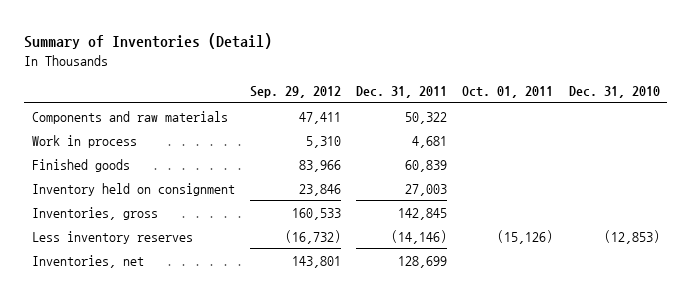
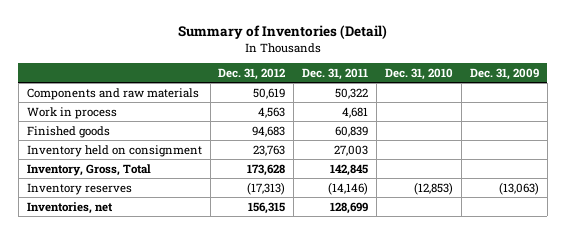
[250,86,342,99] Sep. 29, 2012 -> none
[462,86,554,99] Oct. 01, 2011 -> none
none -> [218,68,286,81] Dec. 31, 2012
none -> [469,68,539,81] Dec. 31, 2009
[32,206,159,220] Inventories, gross -> [26,163,151,176] Inventory, Gross, Total
[32,230,194,244] Less inventory reserves -> [26,182,132,195] Inventory reserves

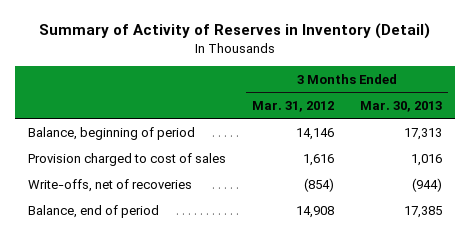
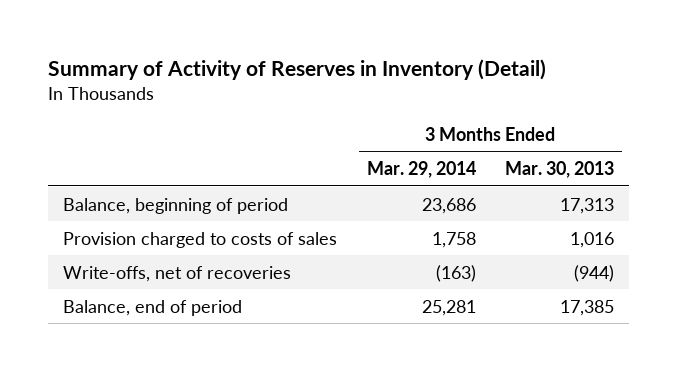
[252,100,335,112] Mar. 31, 2012 -> none
none -> [366,161,476,179] Mar. 29, 2014
[28,152,227,166] Provision charged to cost of sales -> [63,231,338,248] Provision charged to costs of sales

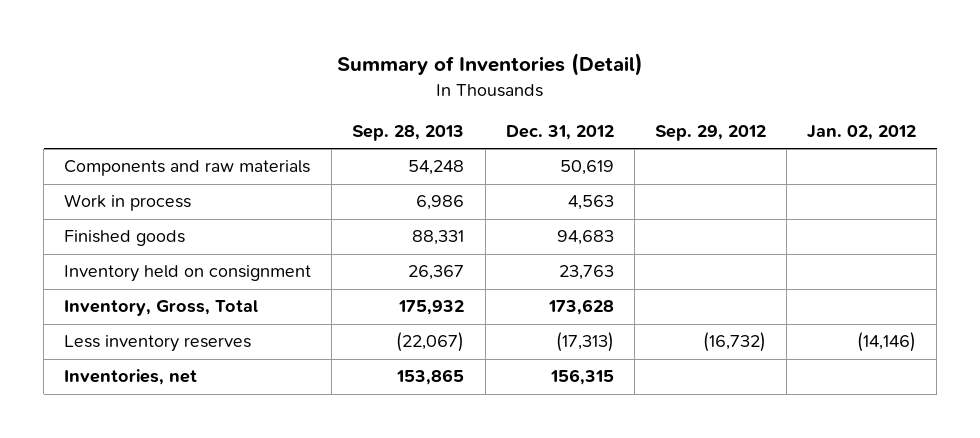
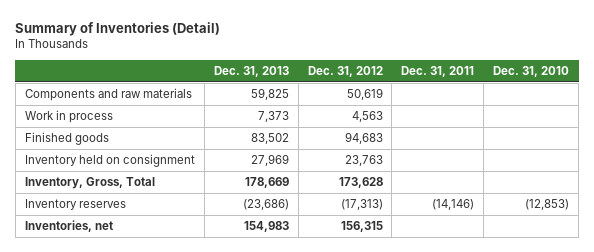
[352,124,465,141] Sep. 28, 2013 -> none
[654,124,766,141] Sep. 29, 2012 -> none
[807,124,917,140] Jan. 02, 2012 -> none
none -> [213,65,289,77] Dec. 31, 2013
none -> [401,65,475,77] Dec. 31, 2011
none -> [493,65,570,77] Dec. 31, 2010
[64,335,252,353] Less inventory reserves -> [24,199,126,211] Inventory reserves

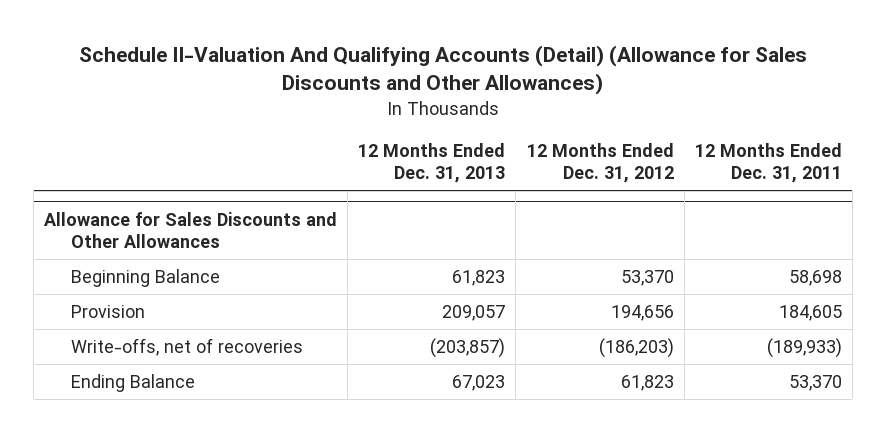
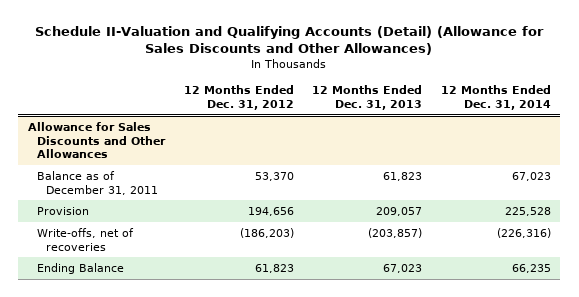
[78,44,807,96] Schedule II-Valuation And Qualifying Accounts (Detail) (Allowance for Sales Discounts and Other Allowances) -> [35,25,545,56] Schedule II-Valuation and Qualifying Accounts (Detail) (Allowance for Sales Discounts and Other Allowances)
[694,143,842,183] 12 Months Ended Dec. 31, 2011 -> none
none -> [441,85,552,110] 12 Months Ended Dec. 31, 2014
[70,269,220,288] Beginning Balance -> [36,170,159,195] Balance as of December 31, 2011

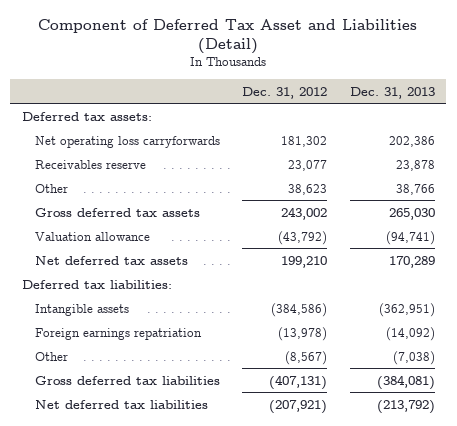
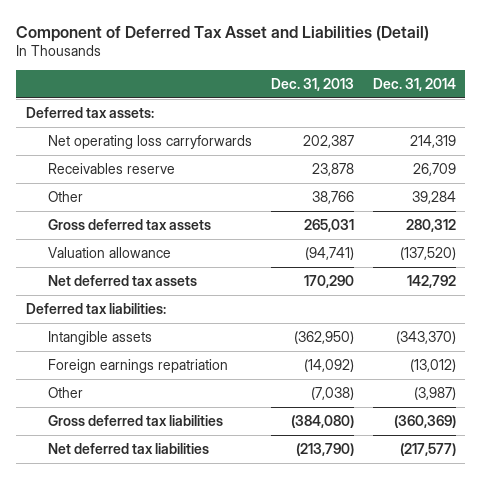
[242,86,328,99] Dec. 31, 2012 -> none
none -> [372,78,456,92] Dec. 31, 2014
[389,135,436,147] 202,386 -> [302,134,354,148] 202,387
[389,207,436,220] 265,030 -> [303,218,354,232] 265,031
[389,255,436,268] 170,289 -> [303,274,354,288] 170,290
[379,302,436,317] (362,951) -> [293,330,354,344] (362,950)
[377,374,436,390] (384,081) -> [290,414,354,428] (384,080)
[377,399,436,414] (213,792) -> [295,442,354,456] (213,790)

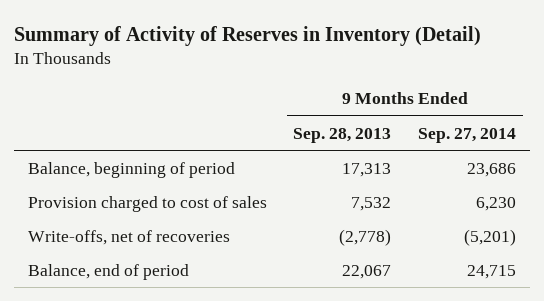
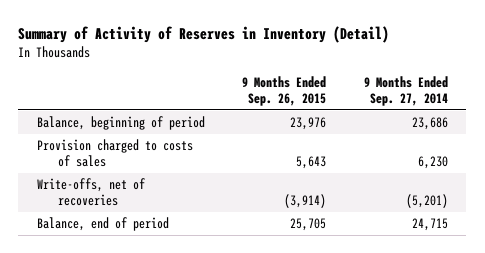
[293,127,392,143] Sep. 28, 2013 -> none
none -> [242,76,327,106] 9 Months Ended Sep. 26, 2015
[27,195,267,212] Provision charged to cost of sales -> [37,139,194,167] Provision charged to costs of sales

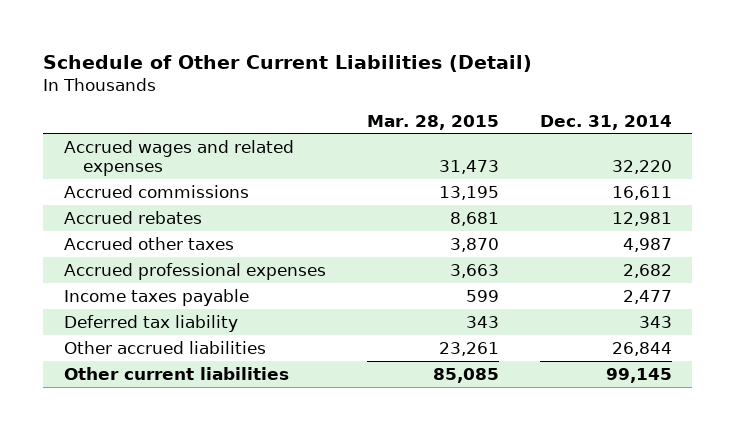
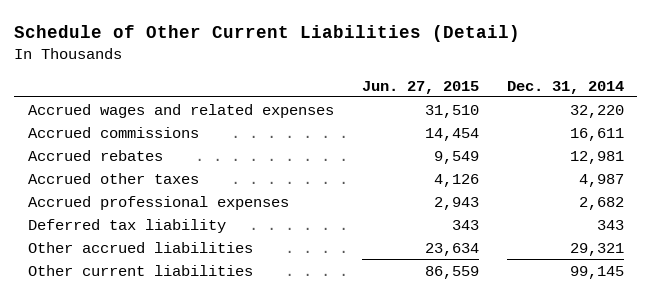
[366,114,499,130] Mar. 28, 2015 -> none
none -> [361,80,479,94] Jun. 27, 2015
[63,288,249,306] Income taxes payable -> none
[611,341,672,356] 26,844 -> [569,242,624,256] 29,321

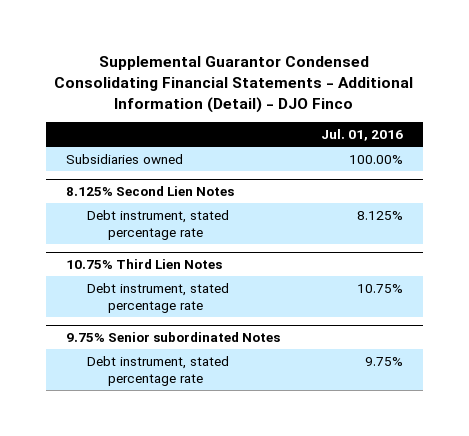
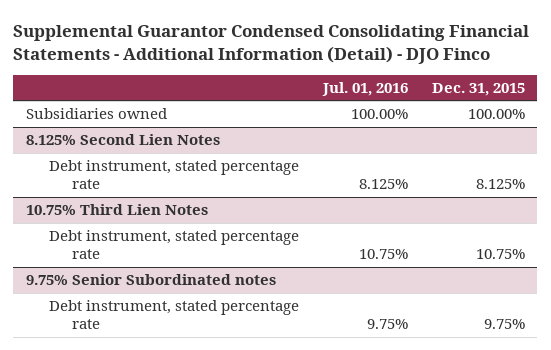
none -> [432,82,526,96] Dec. 31, 2015
[66,332,281,343] 9.75% Senior subordinated Notes -> [25,274,276,286] 9.75% Senior Subordinated notes

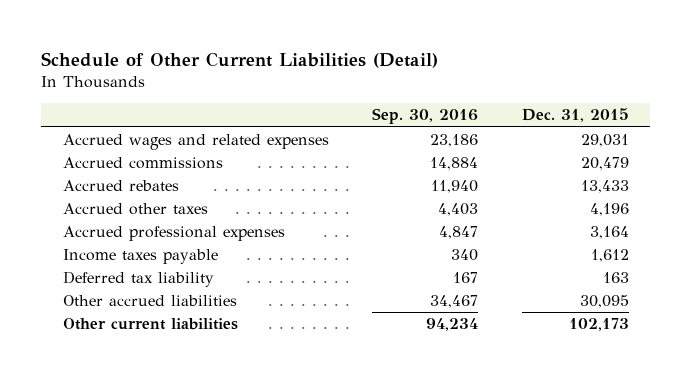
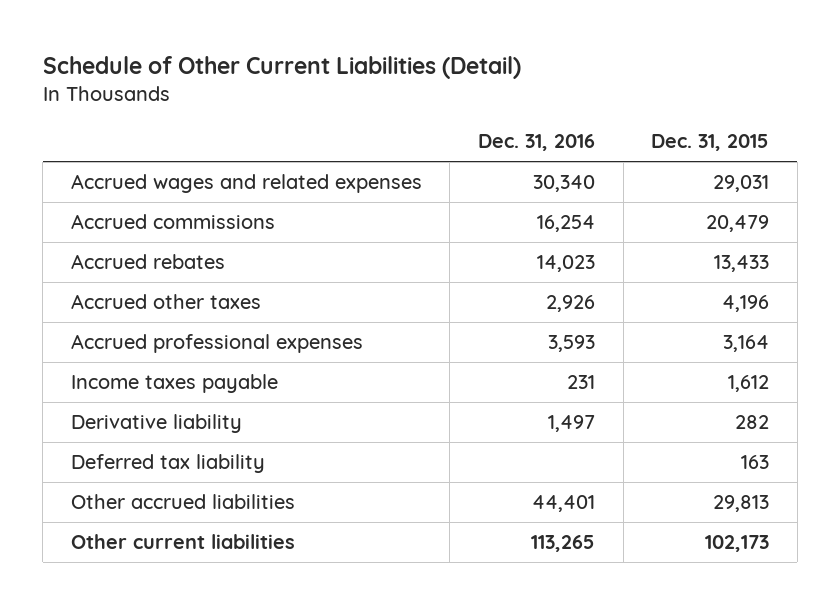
[372,108,479,125] Sep. 30, 2016 -> none
none -> [478,134,596,152] Dec. 31, 2016
none -> [70,413,242,433] Derivative liability
[579,295,629,309] 30,095 -> [713,494,770,512] 29,813

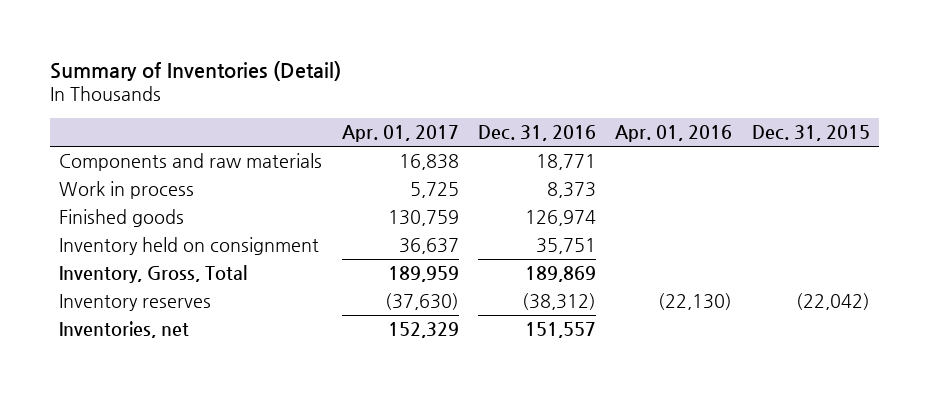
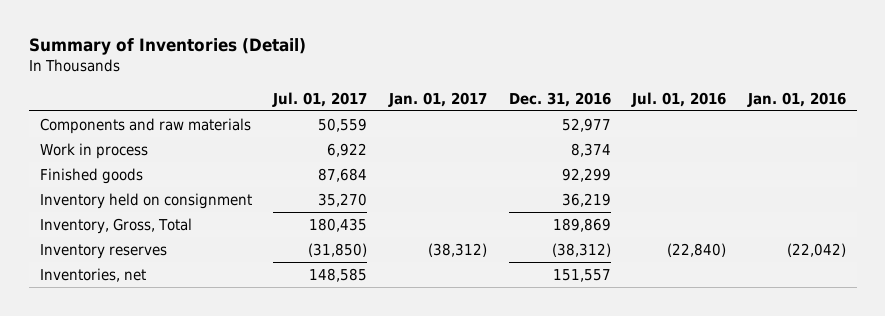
[341,124,459,142] Apr. 01, 2017 -> none
[615,124,733,142] Apr. 01, 2016 -> none
[751,124,870,141] Dec. 31, 2015 -> none
none -> [272,91,368,107] Jul. 01, 2017
none -> [387,91,487,107] Jan. 01, 2017
none -> [631,91,727,107] Jul. 01, 2016
none -> [746,91,846,107] Jan. 01, 2016
[535,154,596,171] 18,771 -> [561,117,611,132] 52,977
[546,182,596,199] 8,373 -> [570,142,611,157] 8,374
[524,210,596,227] 126,974 -> [561,167,611,182] 92,299
[535,238,596,255] 35,751 -> [561,192,611,207] 36,219

